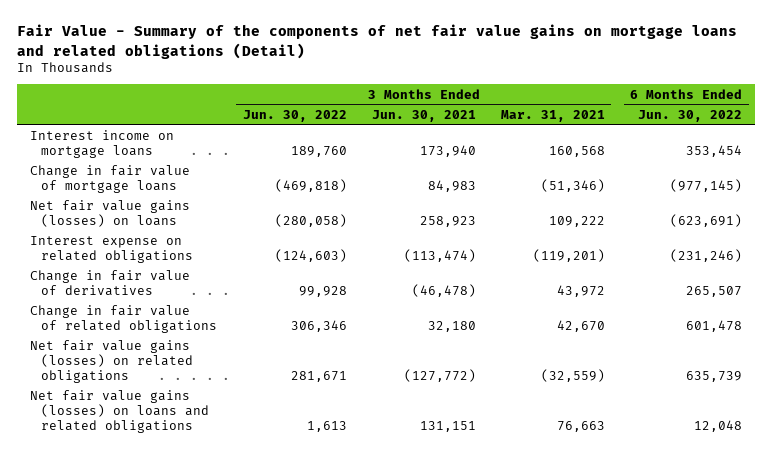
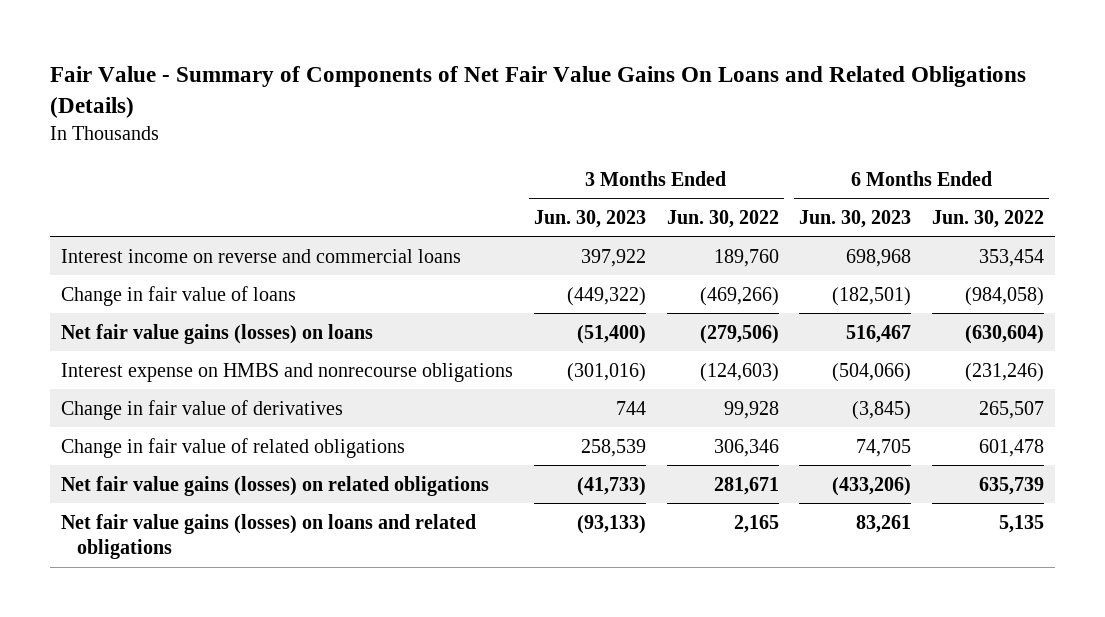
[17,24,738,59] Fair Value - Summary of the components of net fair value gains on mortgage loans and related obligations (Detail) -> [50,65,1027,118] Fair Value - Summary of Components of Net Fair Value Gains On Loans and Related Obligations (Details)
[371,109,476,122] Jun. 30, 2021 -> none
[500,109,605,122] Mar. 31, 2021 -> none
none -> [533,209,646,228] Jun. 30, 2023
none -> [799,209,912,228] Jun. 30, 2023
[29,130,174,159] Interest income on mortgage loans -> [60,248,461,263] Interest income on reverse and commercial loans
[29,165,190,194] Change in fair value of mortgage loans -> [60,285,296,306] Change in fair value of loans
[274,179,347,193] (469,818) -> [699,286,779,306] (469,266)
[670,179,743,193] (977,145) -> [965,286,1045,306] (984,058)
[274,214,347,228] (280,058) -> [699,324,779,344] (279,506)
[670,214,743,228] (623,691) -> [965,324,1045,344] (630,604)
[29,236,194,264] Interest expense on related obligations -> [60,362,513,382] Interest expense on HMBS and nonrecourse obligations
[306,421,347,433] 1,613 -> [733,514,779,533] 2,165
[694,420,743,433] 12,048 -> [999,514,1045,533] 5,135

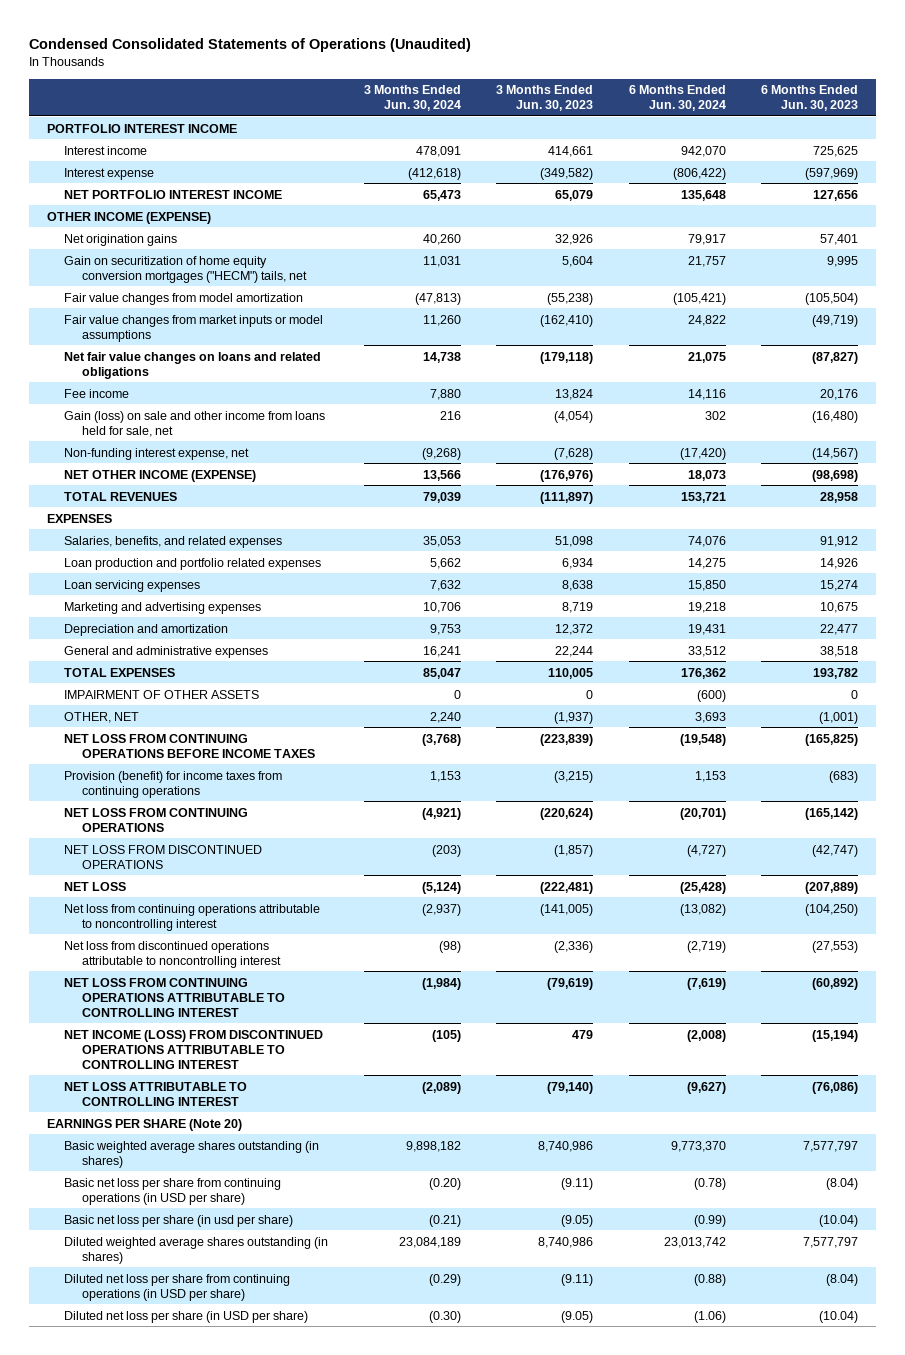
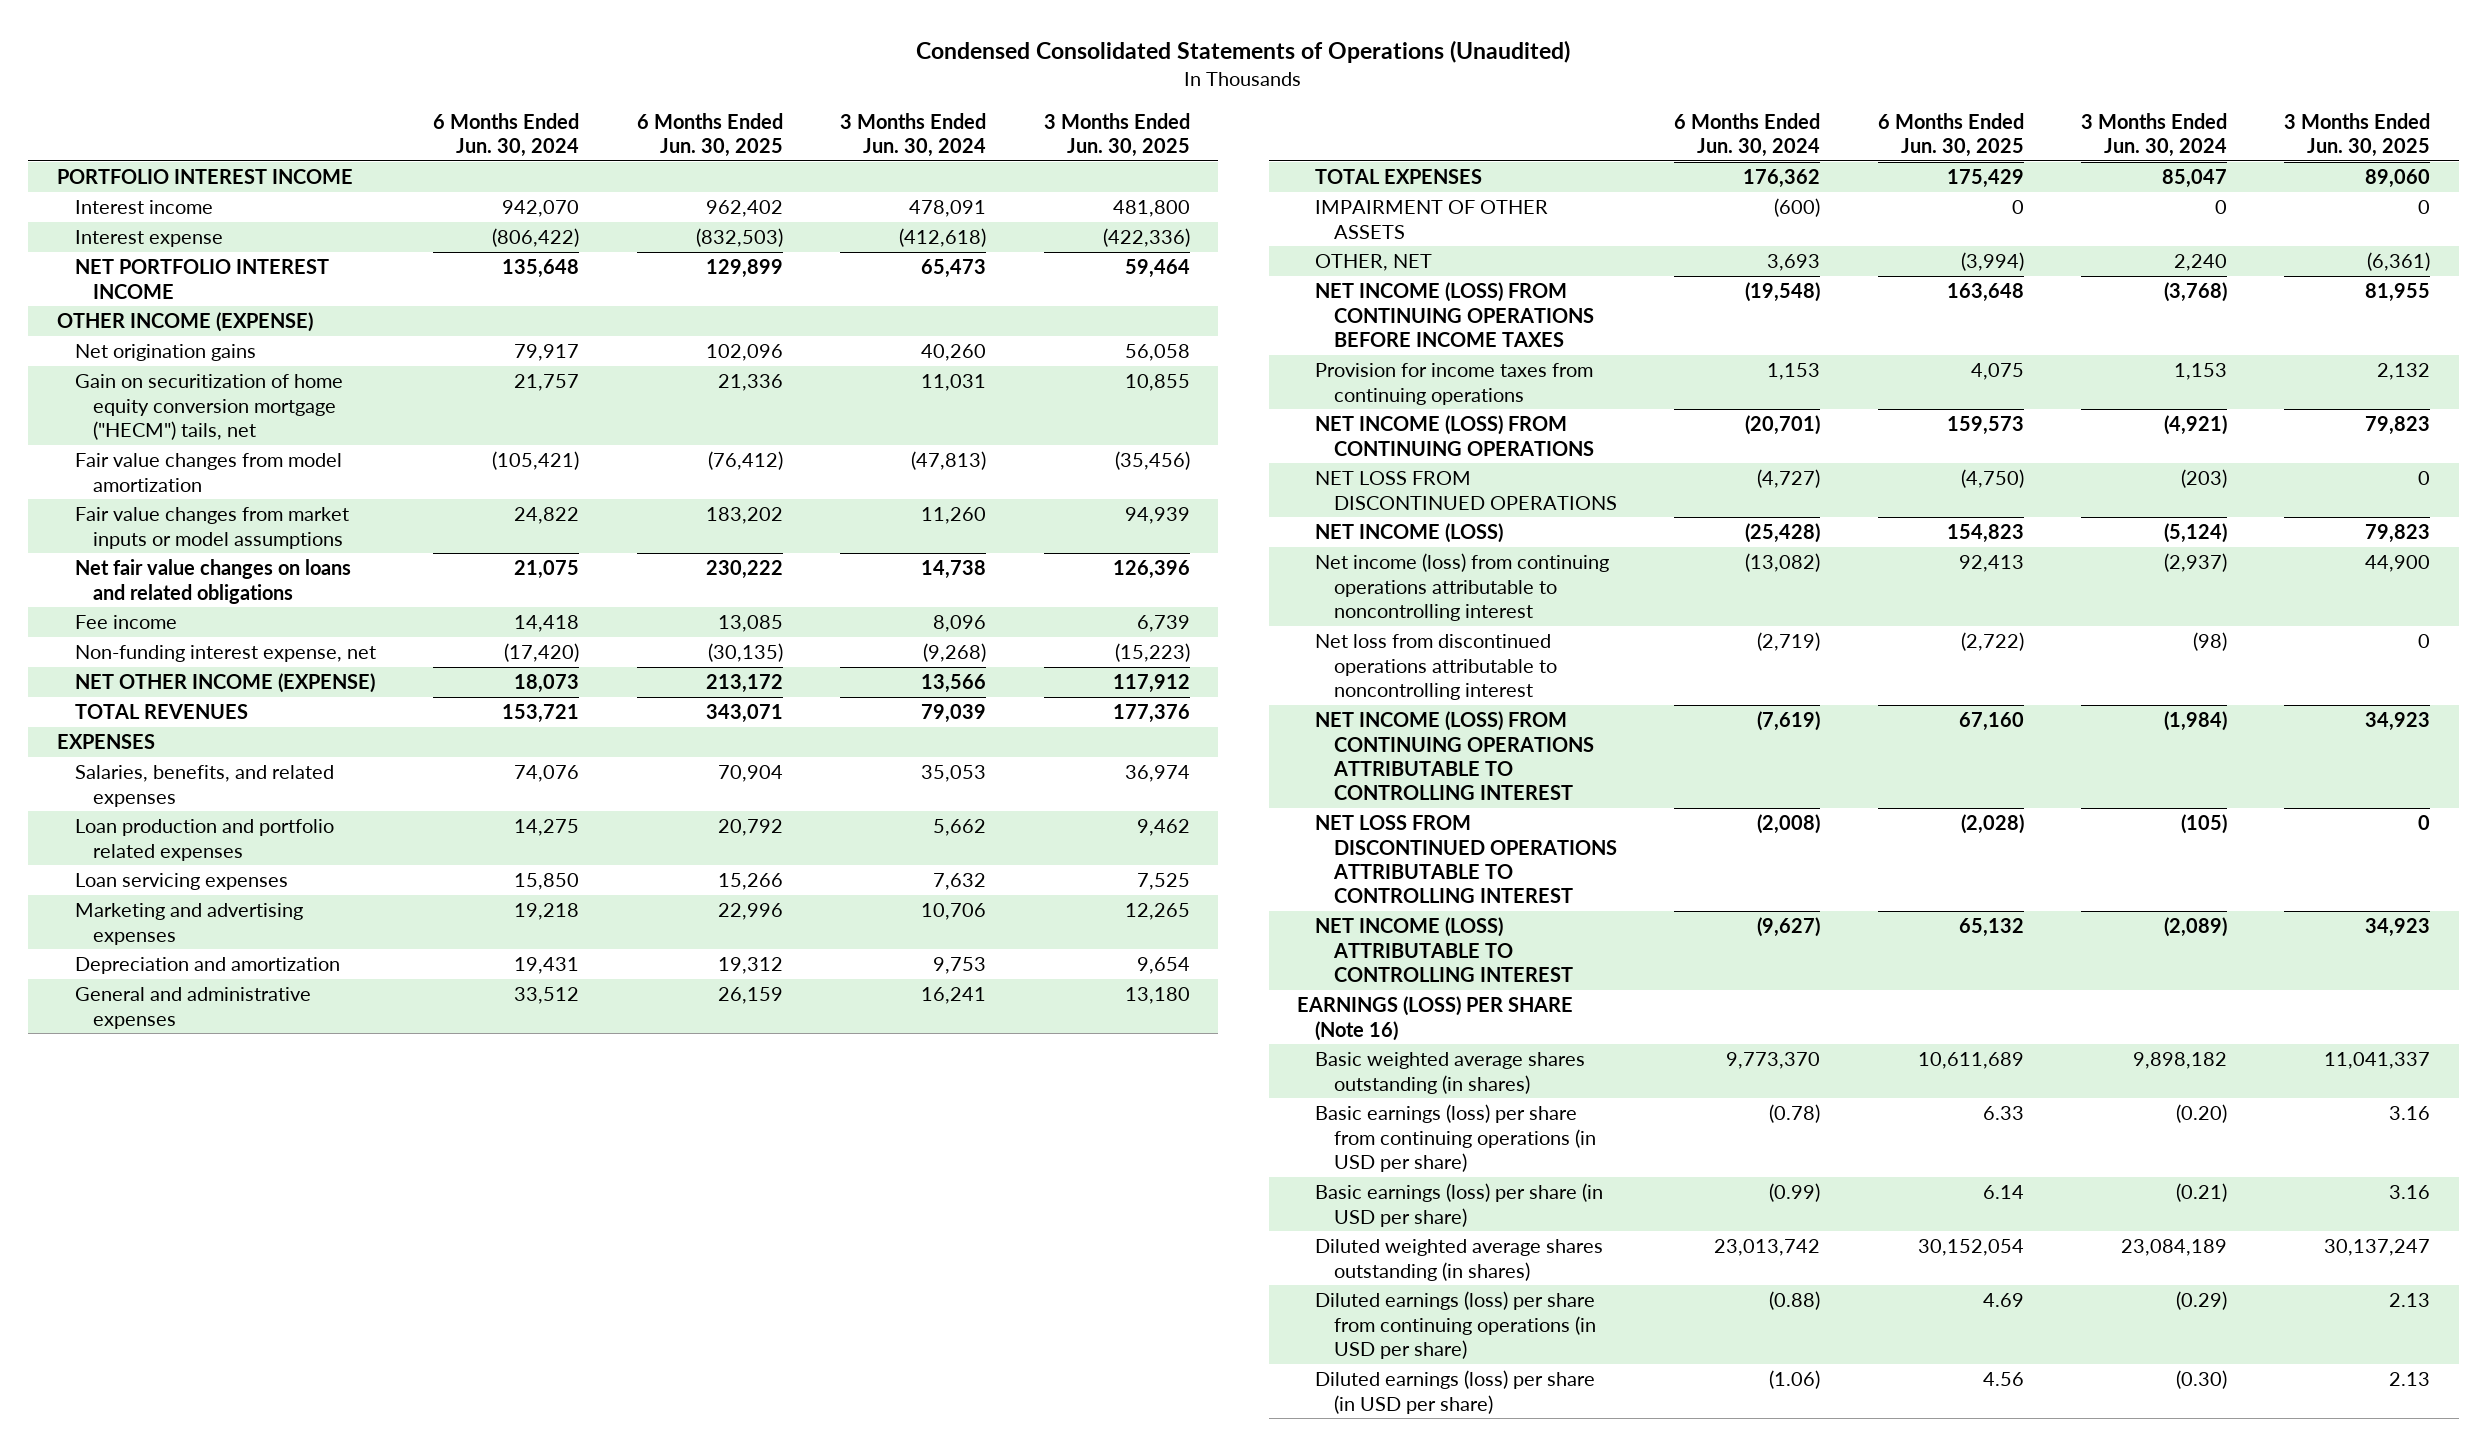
[496,85,594,112] 3 Months Ended Jun. 30, 2023 -> none
[761,85,859,112] 6 Months Ended Jun. 30, 2023 -> none
none -> [636,112,783,158] 6 Months Ended Jun. 30, 2025
none -> [1043,112,1190,158] 3 Months Ended Jun. 30, 2025
[64,255,307,283] Gain on securitization of home equity conversion mortgages ("HECM") tails, net -> [74,374,343,441] Gain on securitization of home equity conversion mortgage ("HECM") tails, net
[64,410,326,437] Gain (loss) on sale and other income from loans held for sale, net -> none
[429,388,461,400] 7,880 -> [933,615,987,633] 8,096
[687,388,726,400] 14,116 -> [514,615,580,633] 14,418
[64,733,315,758] NET LOSS FROM CONTINUING OPERATIONS BEFORE INCOME TAXES -> [1315,282,1594,348] NET INCOME (LOSS) FROM CONTINUING OPERATIONS BEFORE INCOME TAXES
[64,770,283,798] Provision (benefit) for income taxes from continuing operations -> [1315,363,1594,405] Provision for income taxes from continuing operations
[64,807,249,832] NET LOSS FROM CONTINUING OPERATIONS -> [1315,415,1594,456] NET INCOME (LOSS) FROM CONTINUING OPERATIONS
[64,881,127,891] NET LOSS -> [1315,523,1504,544] NET INCOME (LOSS)
[64,903,321,931] Net loss from continuing operations attributable to noncontrolling interest -> [1315,553,1610,622] Net income (loss) from continuing operations attributable to noncontrolling interest
[64,977,285,1017] NET LOSS FROM CONTINUING OPERATIONS ATTRIBUTABLE TO CONTROLLING INTEREST -> [1315,711,1594,801] NET INCOME (LOSS) FROM CONTINUING OPERATIONS ATTRIBUTABLE TO CONTROLLING INTEREST
[64,1029,324,1069] NET INCOME (LOSS) FROM DISCONTINUED OPERATIONS ATTRIBUTABLE TO CONTROLLING INTEREST -> [1315,815,1617,904] NET LOSS FROM DISCONTINUED OPERATIONS ATTRIBUTABLE TO CONTROLLING INTEREST
[64,1081,248,1106] NET LOSS ATTRIBUTABLE TO CONTROLLING INTEREST -> [1315,917,1573,983] NET INCOME (LOSS) ATTRIBUTABLE TO CONTROLLING INTEREST
[46,1118,242,1131] EARNINGS PER SHARE (Note 20) -> [1297,996,1574,1041] EARNINGS (LOSS) PER SHARE (Note 16)
[64,1177,282,1205] Basic net loss per share from continuing operations (in USD per share) -> [1315,1104,1596,1173] Basic earnings (loss) per share from continuing operations (in USD per share)
[64,1214,294,1227] Basic net loss per share (in usd per share) -> [1315,1183,1604,1227] Basic earnings (loss) per share (in USD per share)
[64,1273,291,1301] Diluted net loss per share from continuing operations (in USD per share) -> [1315,1291,1596,1360] Diluted earnings (loss) per share from continuing operations (in USD per share)
[64,1310,309,1323] Diluted net loss per share (in USD per share) -> [1315,1370,1596,1414] Diluted earnings (loss) per share (in USD per share)

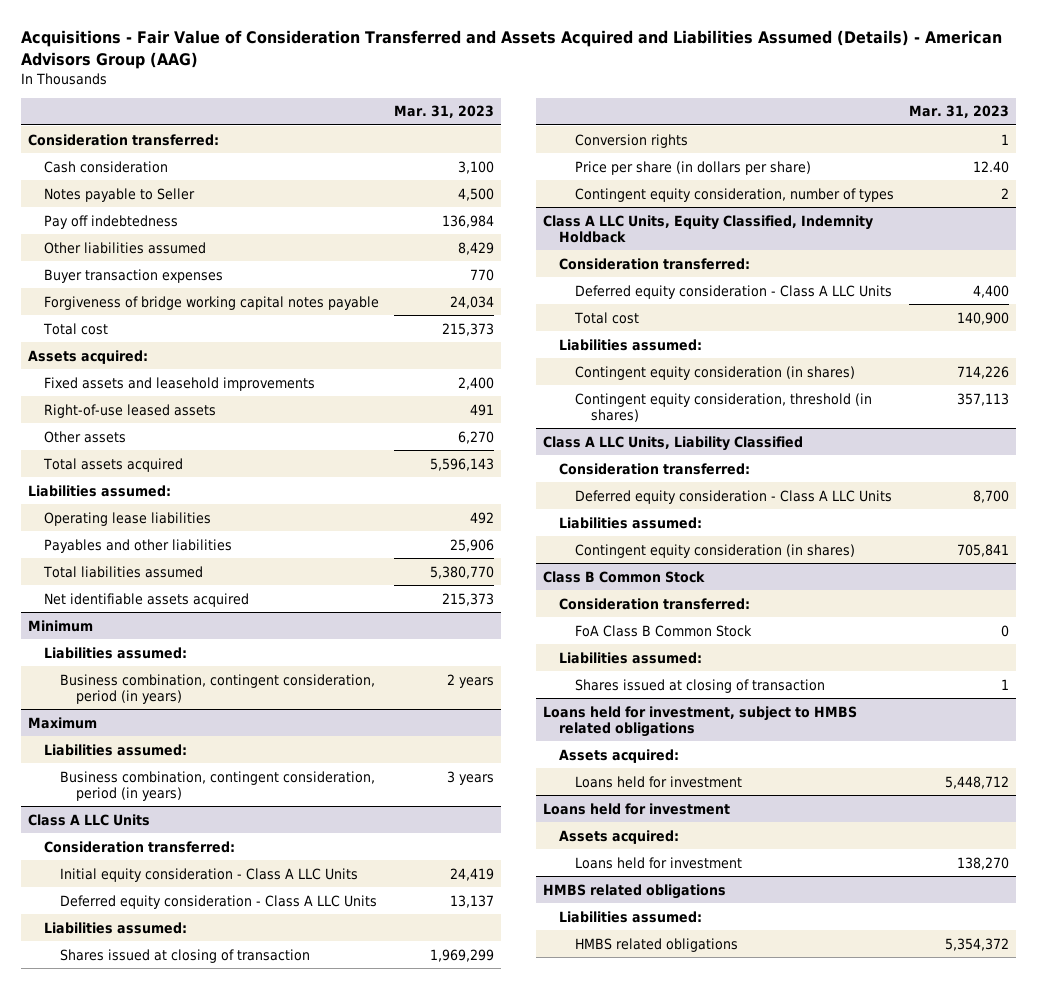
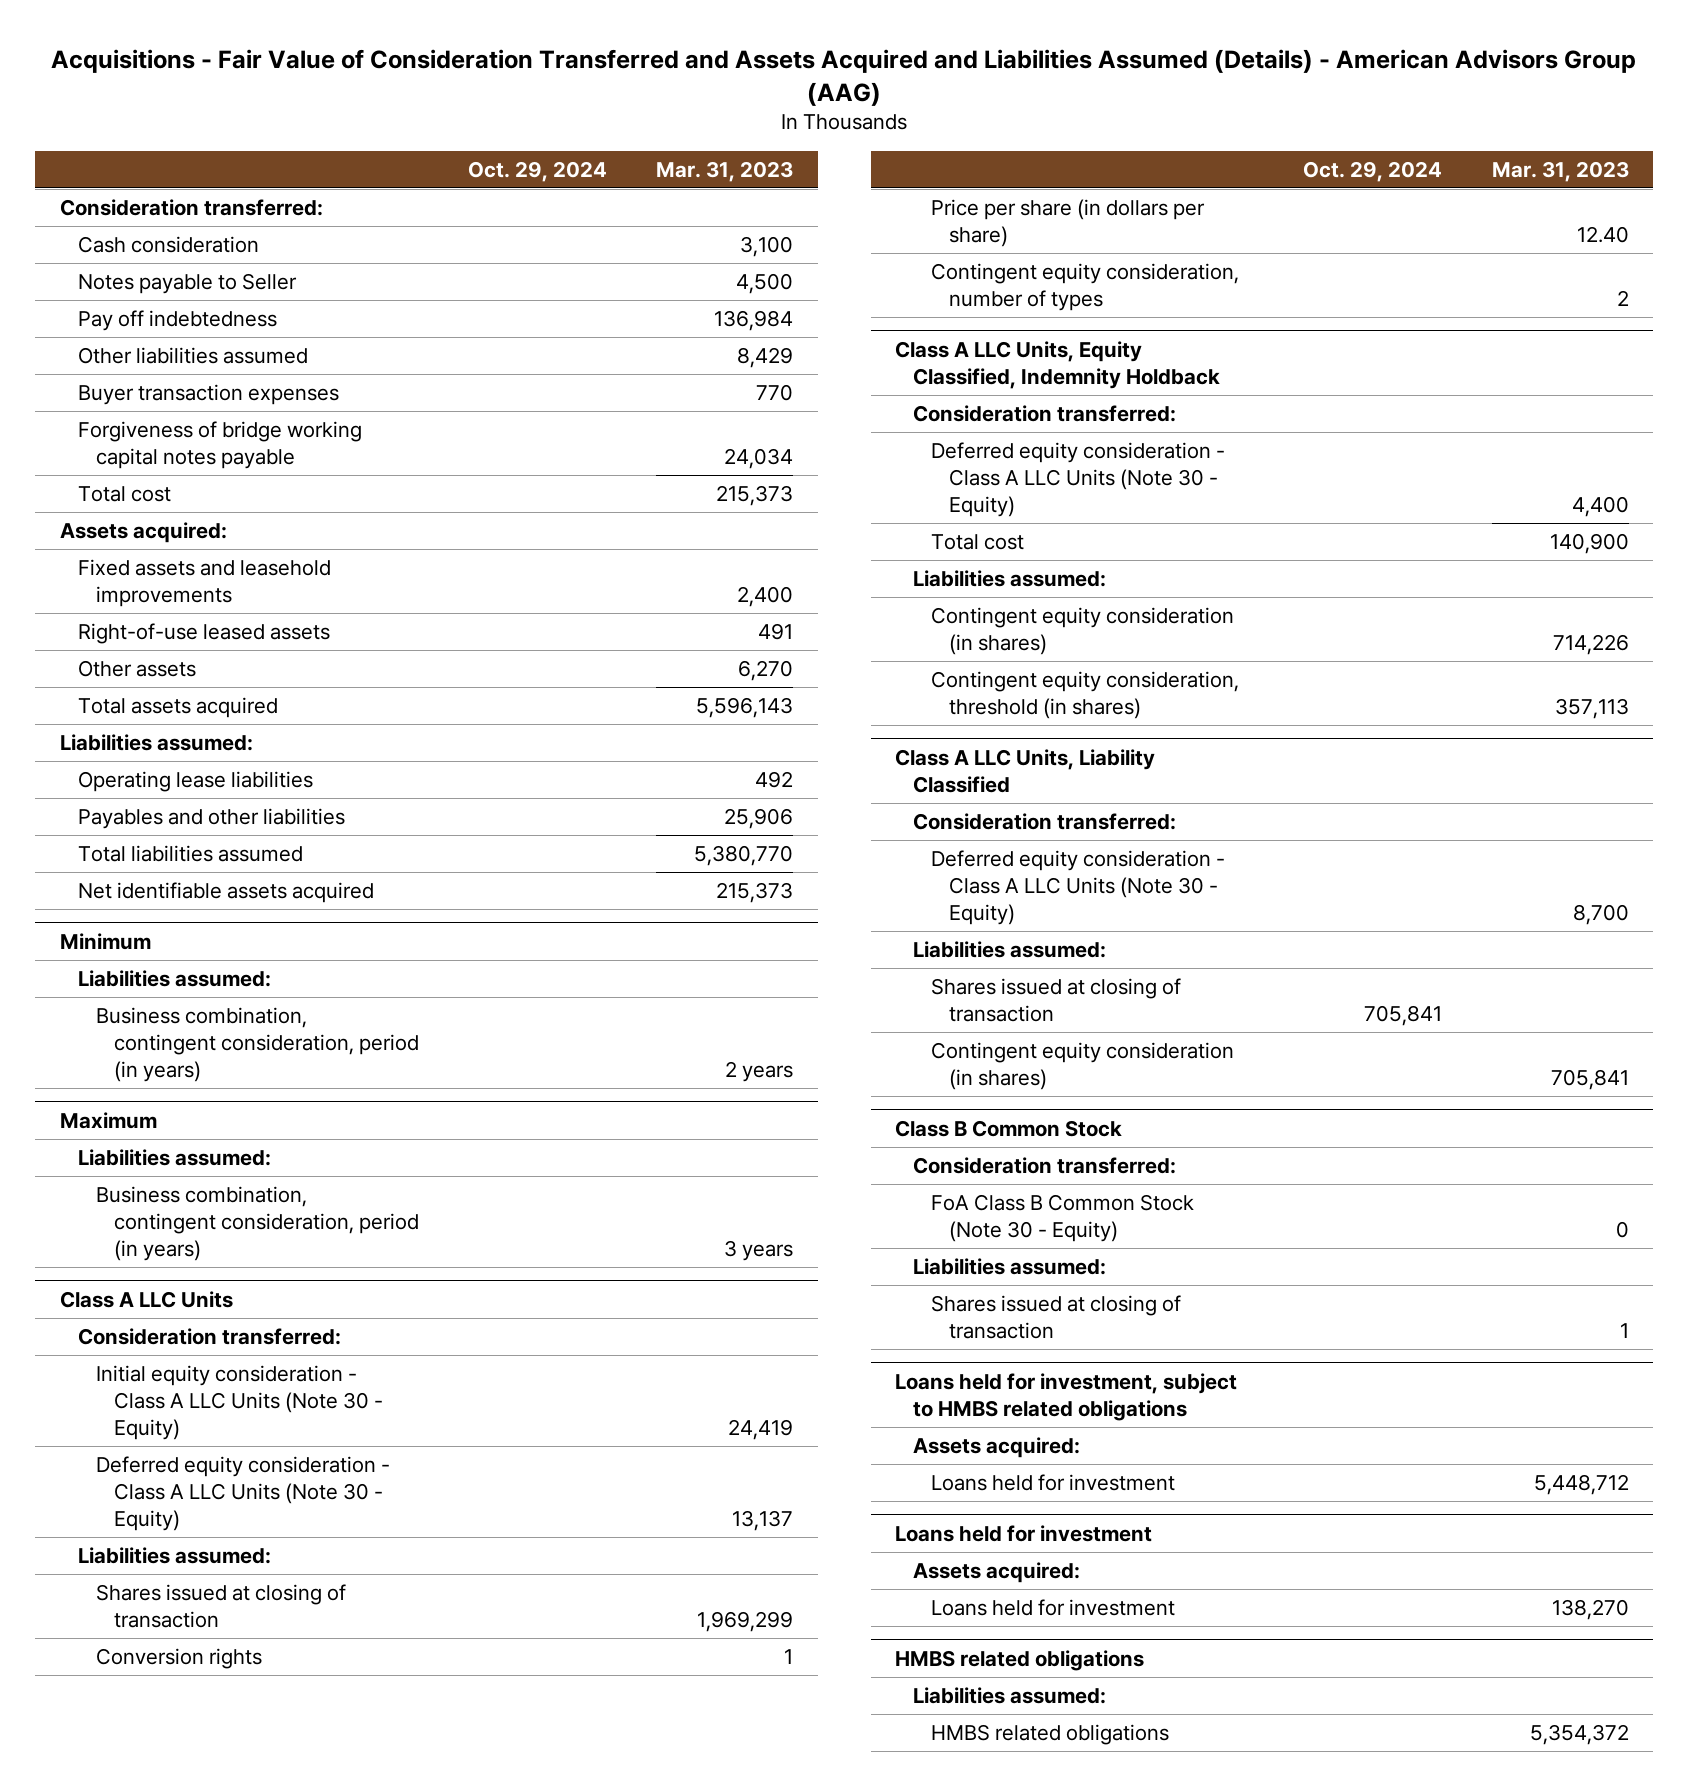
none -> [468,160,608,182] Oct. 29, 2024
[60,867,359,882] Initial equity consideration - Class A LLC Units -> [95,1365,383,1441] Initial equity consideration - Class A LLC Units (Note 30 - Equity)
[60,894,378,909] Deferred equity consideration - Class A LLC Units -> [95,1456,390,1532] Deferred equity consideration - Class A LLC Units (Note 30 - Equity)
[575,284,893,299] Deferred equity consideration - Class A LLC Units -> [931,442,1226,518] Deferred equity consideration - Class A LLC Units (Note 30 - Equity)
[575,489,893,504] Deferred equity consideration - Class A LLC Units -> [931,850,1226,926] Deferred equity consideration - Class A LLC Units (Note 30 - Equity)
none -> [931,978,1182,1023] Shares issued at closing of transaction
[575,624,753,637] FoA Class B Common Stock -> [931,1194,1195,1243] FoA Class B Common Stock (Note 30 - Equity)

